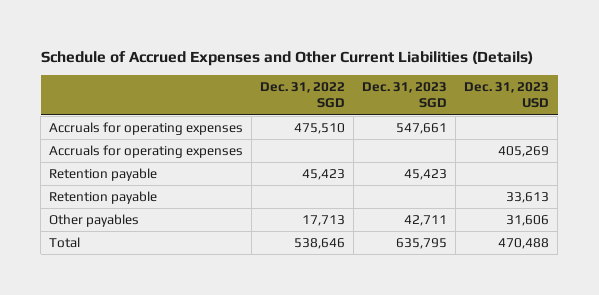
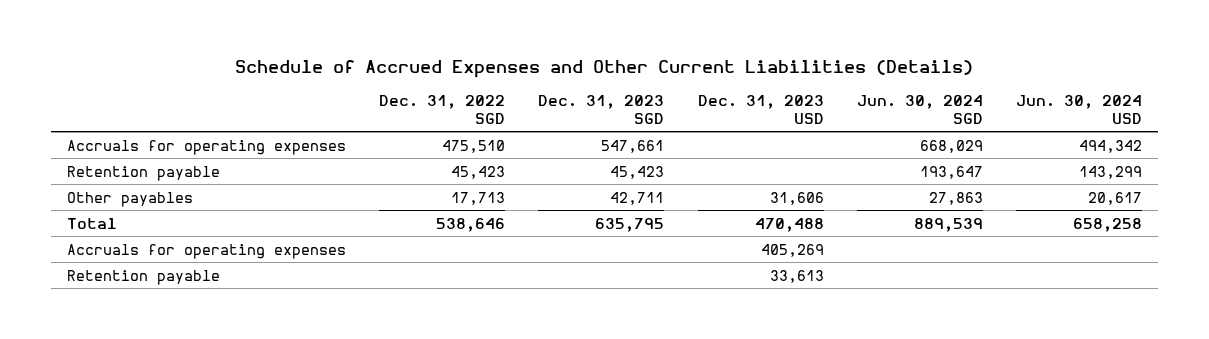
none -> [856,95,983,124] Jun. 30, 2024 SGD
none -> [1015,95,1142,124] Jun. 30, 2024 USD
[49,145,244,159] Accruals for operating expenses -> [67,243,347,259] Accruals for operating expenses
[49,191,158,205] Retention payable -> [67,269,221,285] Retention payable

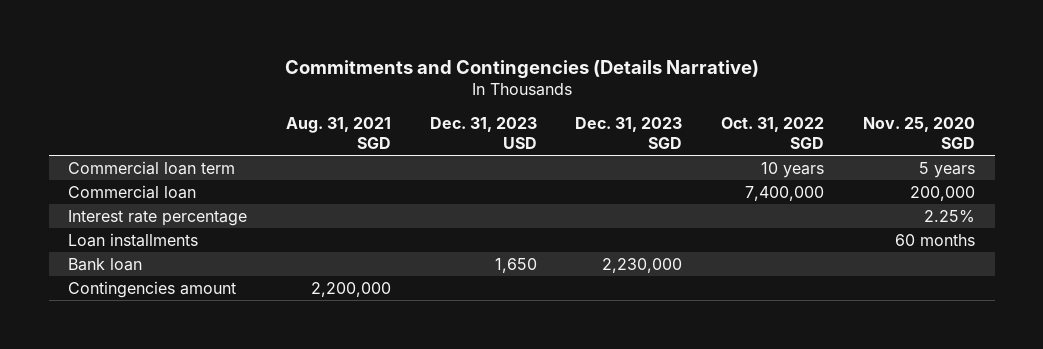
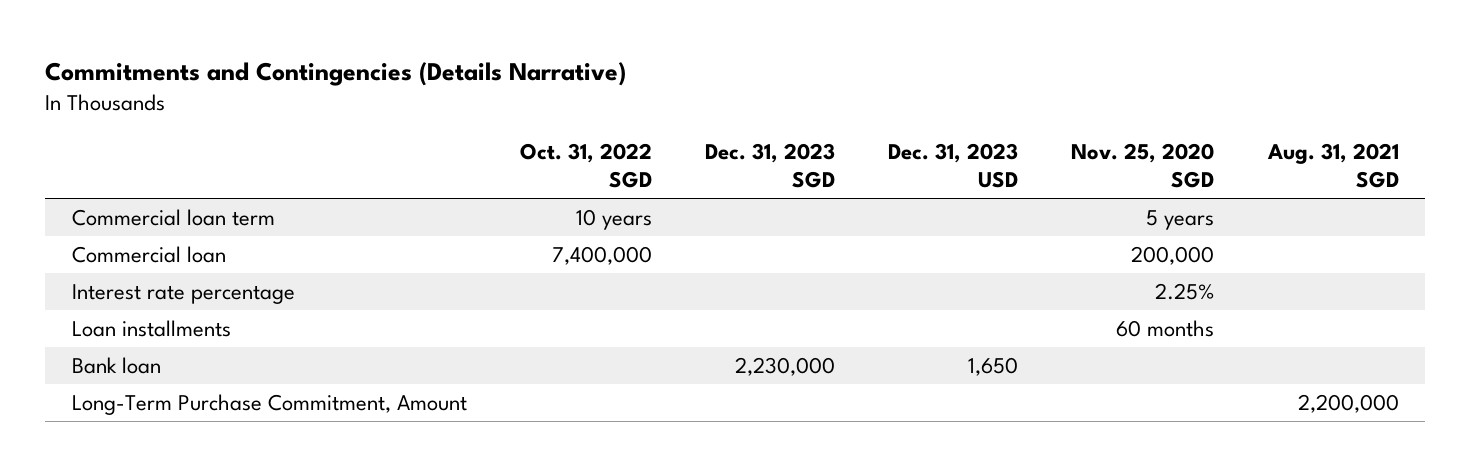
[67,280,236,298] Contingencies amount -> [72,393,468,415] Long-Term Purchase Commitment, Amount

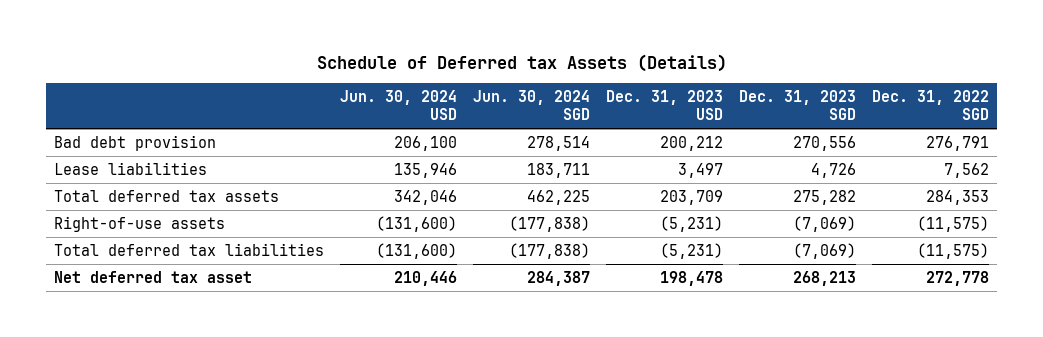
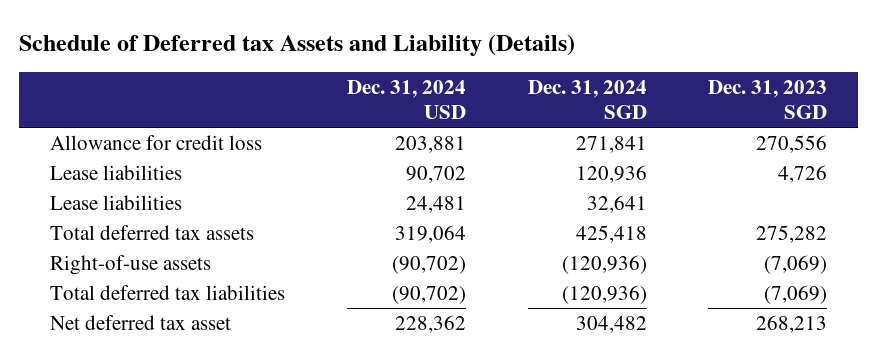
[316,53,727,72] Schedule of Deferred tax Assets (Details) -> [19,34,576,57] Schedule of Deferred tax Assets and Liability (Details)
[340,89,458,121] Jun. 30, 2024 USD -> none
[473,89,591,121] Jun. 30, 2024 SGD -> none
[606,89,724,121] Dec. 31, 2023 USD -> none
[872,89,990,121] Dec. 31, 2022 SGD -> none
none -> [346,80,466,119] Dec. 31, 2024 USD
none -> [527,80,647,119] Dec. 31, 2024 SGD
[53,134,216,151] Bad debt provision -> [50,134,263,150] Allowance for credit loss
none -> [50,194,183,210] Lease liabilities

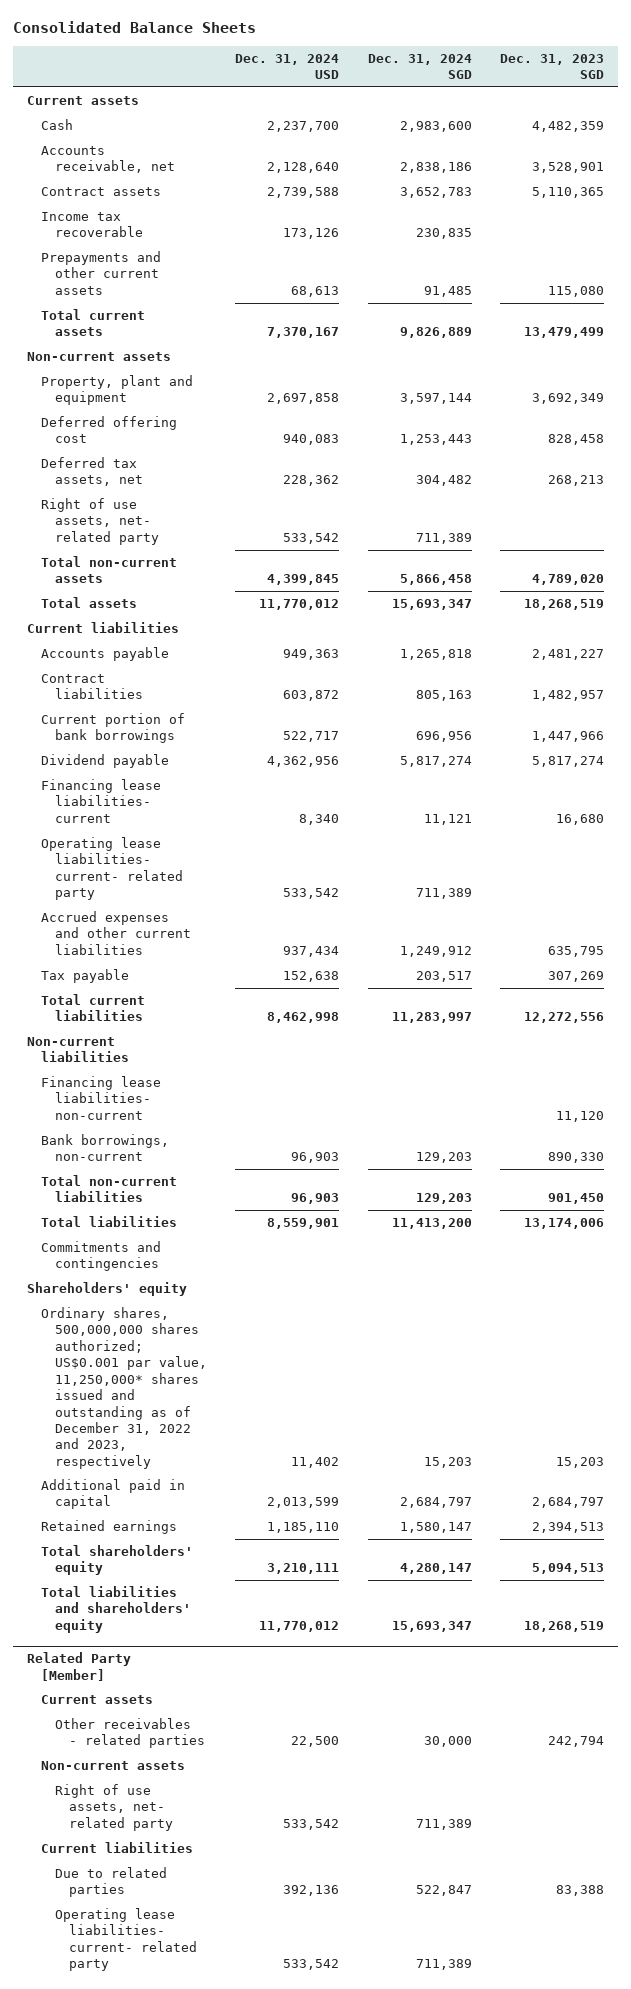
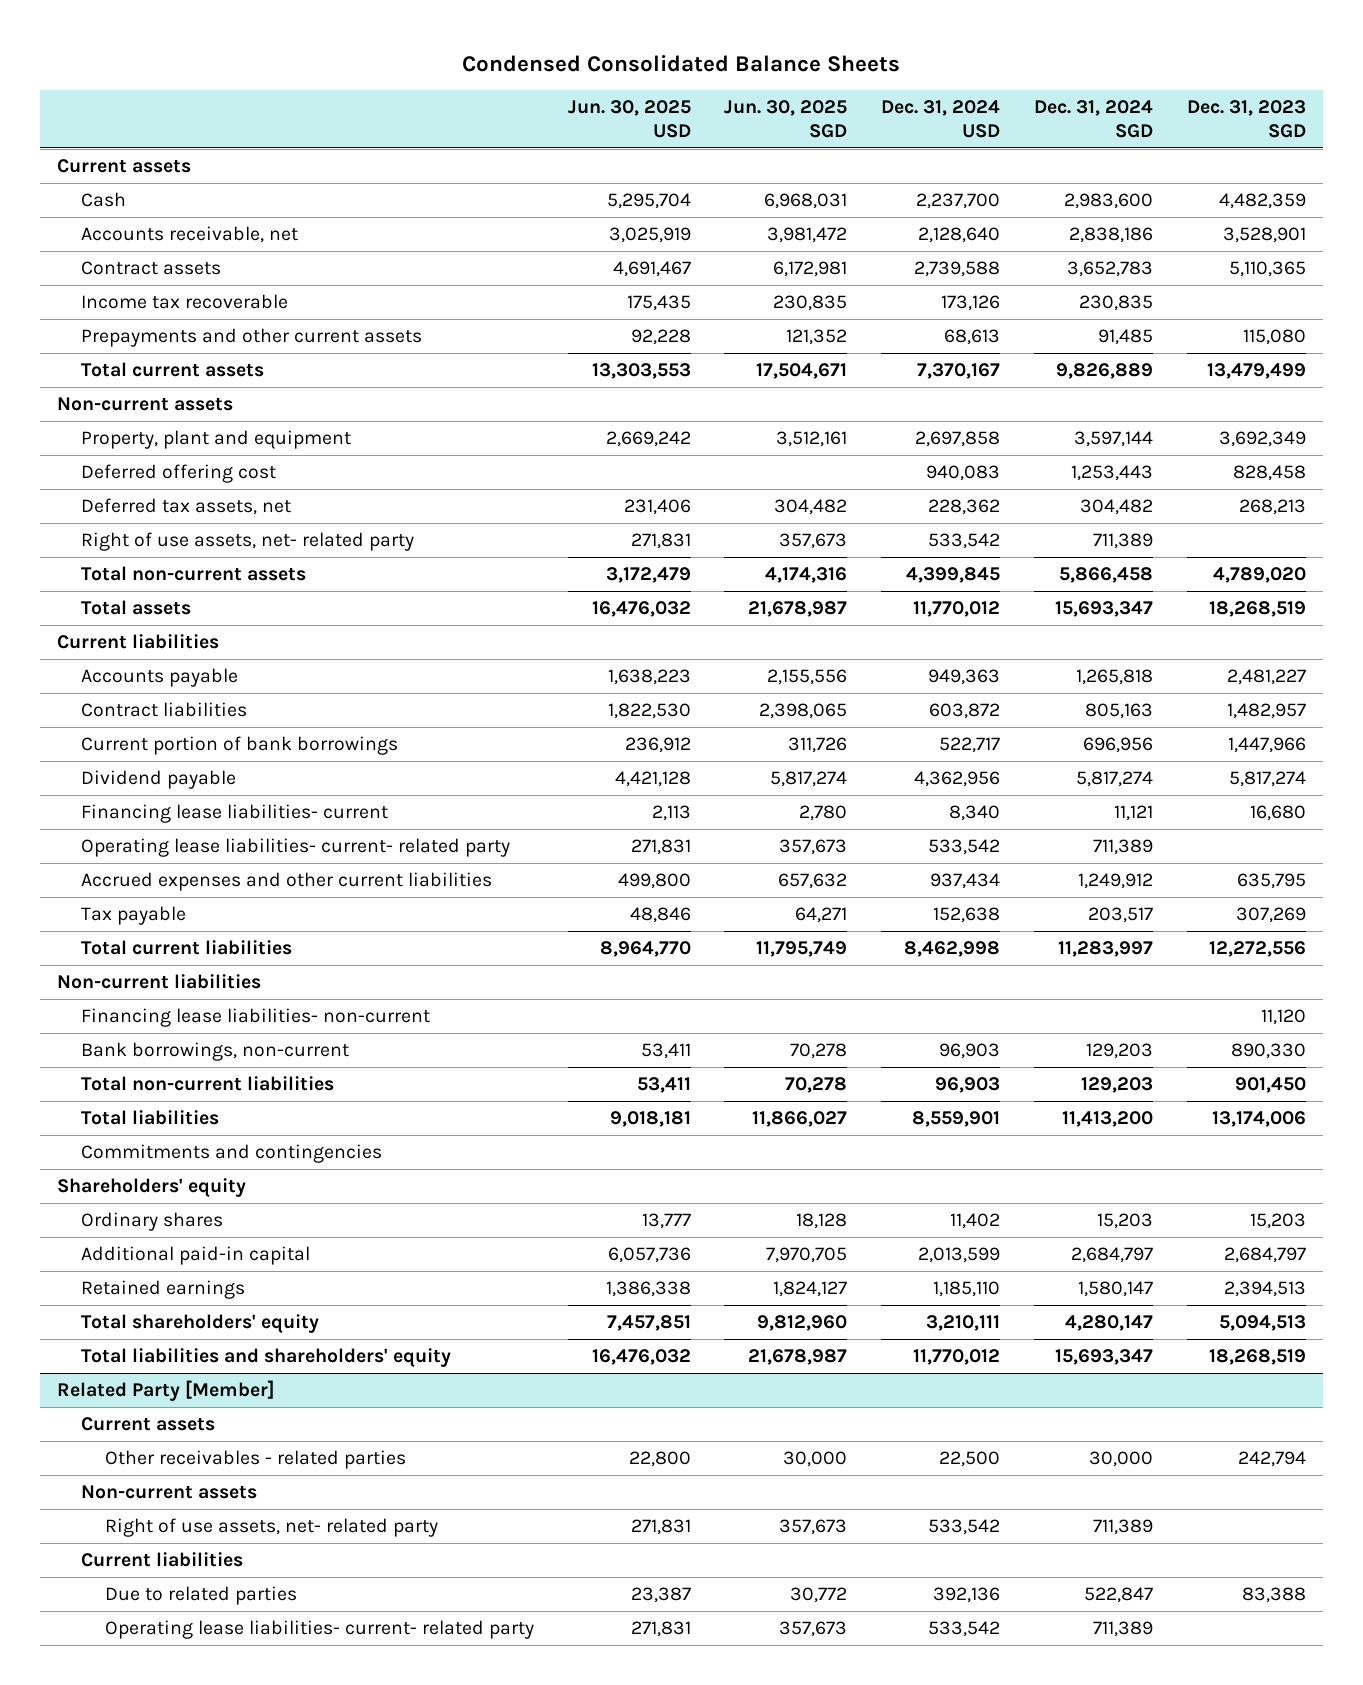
[12,20,256,33] Consolidated Balance Sheets -> [462,54,901,72] Condensed Consolidated Balance Sheets
none -> [567,100,691,139] Jun. 30, 2025 USD
none -> [724,100,848,139] Jun. 30, 2025 SGD
[41,1307,208,1469] Ordinary shares, 500,000,000 shares authorized; US$0.001 par value, 11,250,000* shares issued and outstanding as of December 31, 2022 and 2023, respectively -> [80,1212,223,1232] Ordinary shares
[41,1479,186,1510] Additional paid in capital -> [80,1246,310,1266] Additional paid-in capital

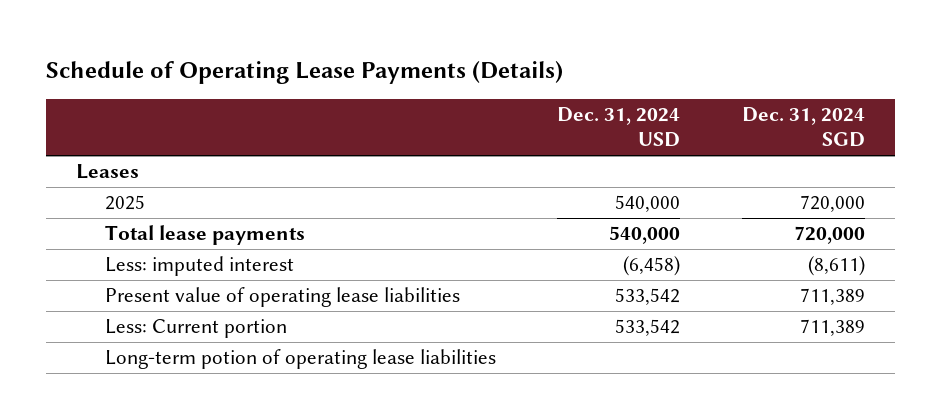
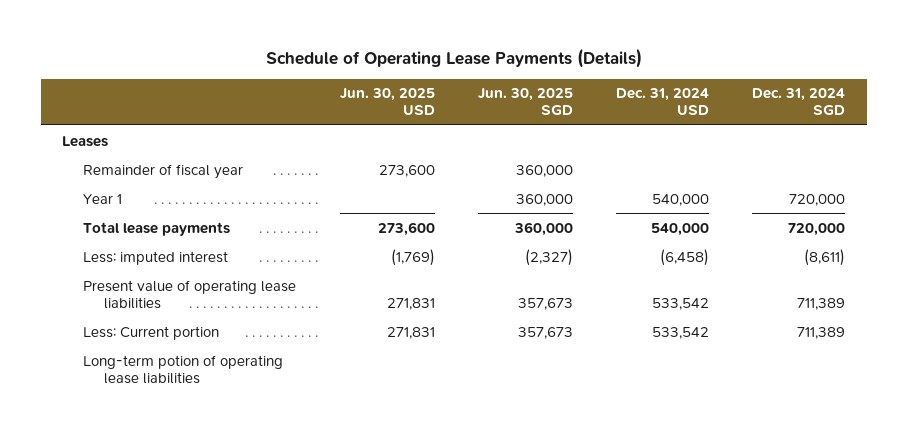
none -> [339,88,435,116] Jun. 30, 2025 USD
none -> [477,88,573,116] Jun. 30, 2025 SGD
none -> [83,163,244,179] Remainder of fiscal year
[105,195,146,211] 2025 -> [83,193,123,204] Year 1

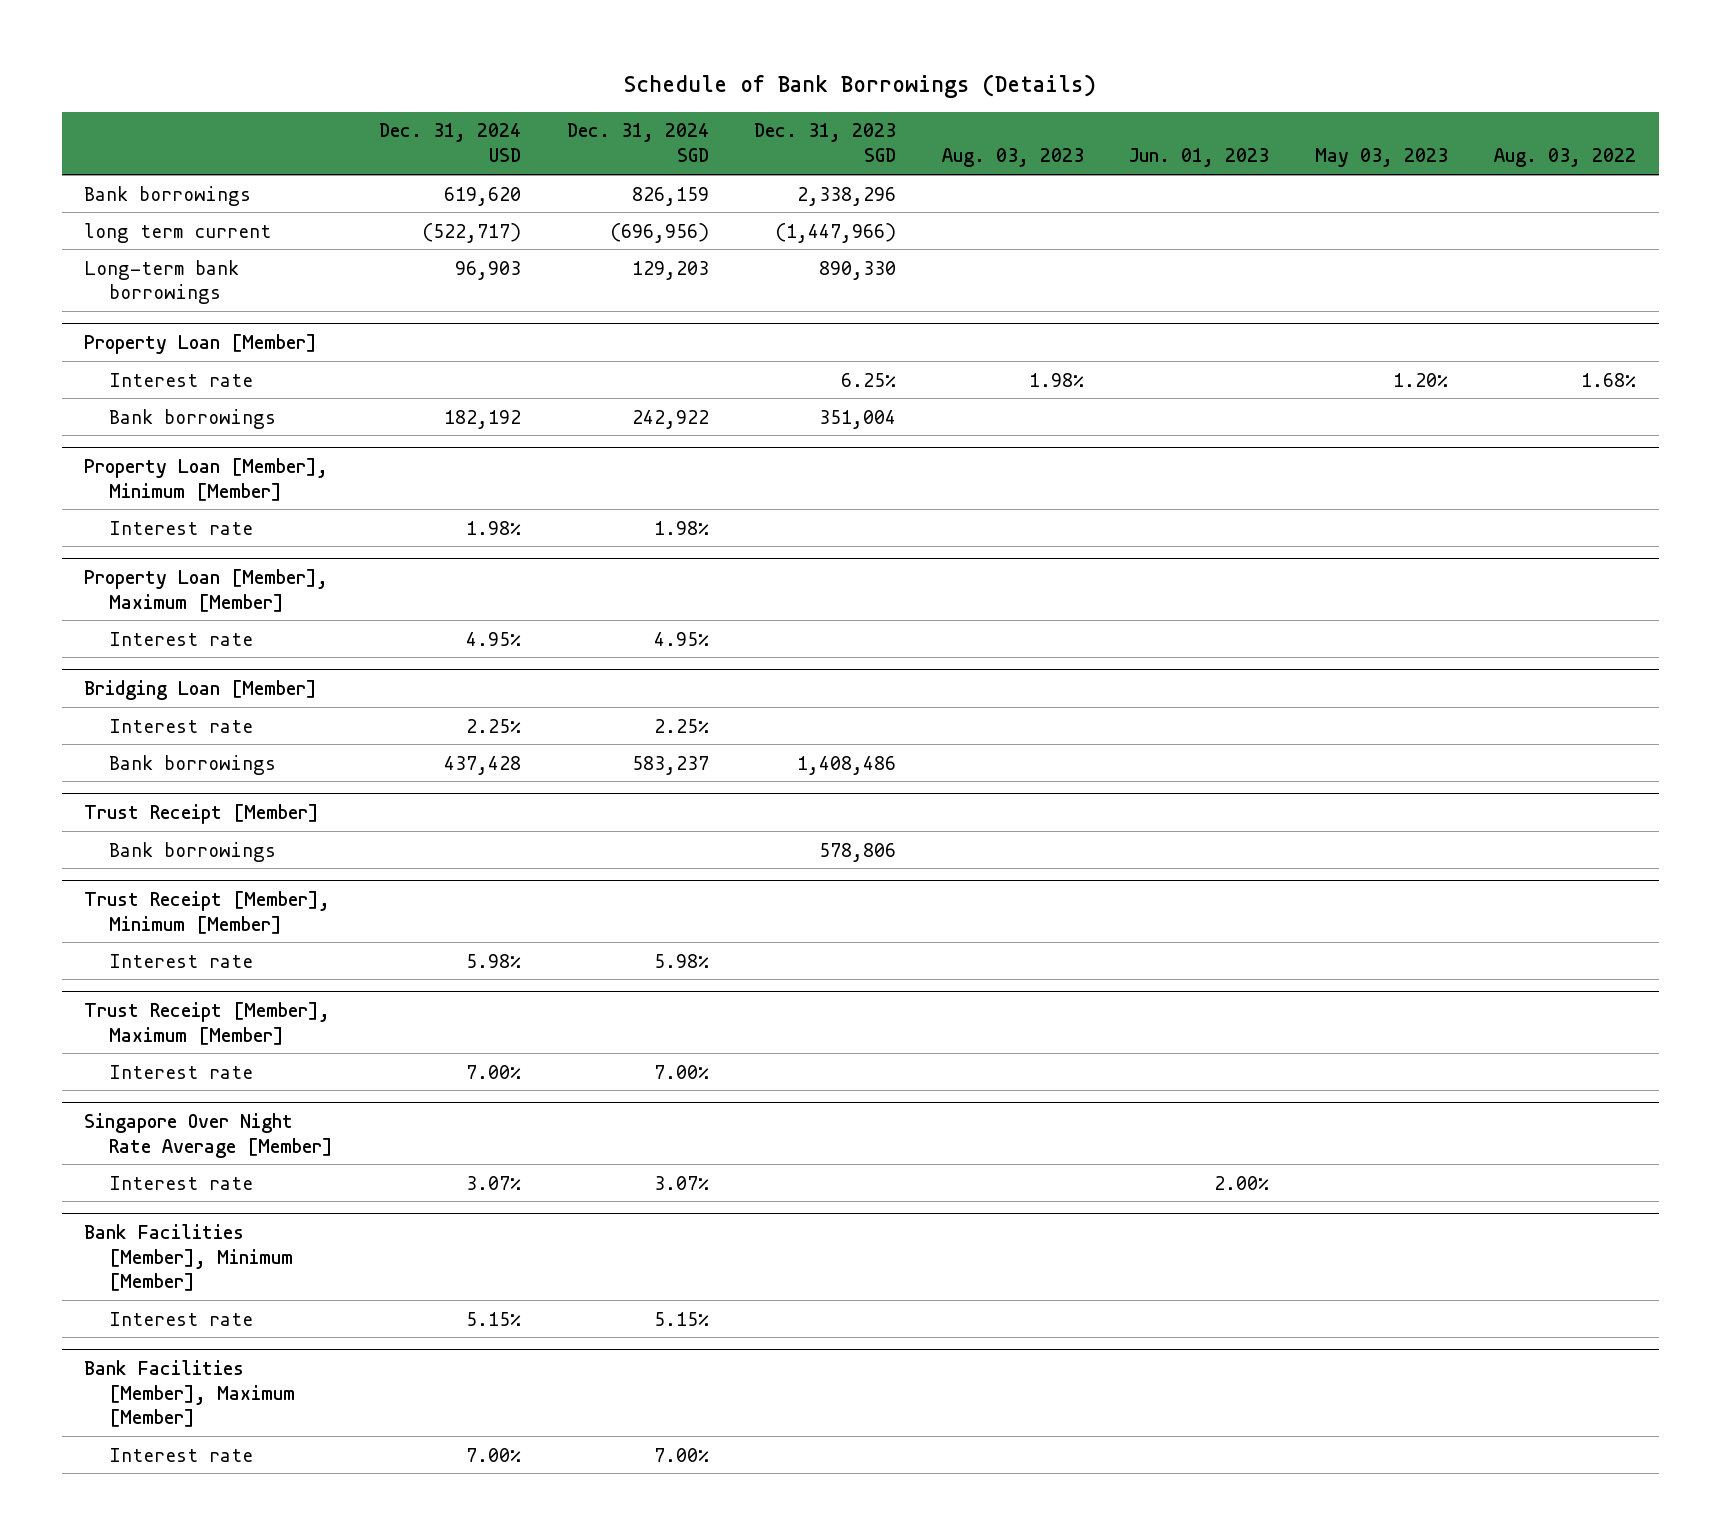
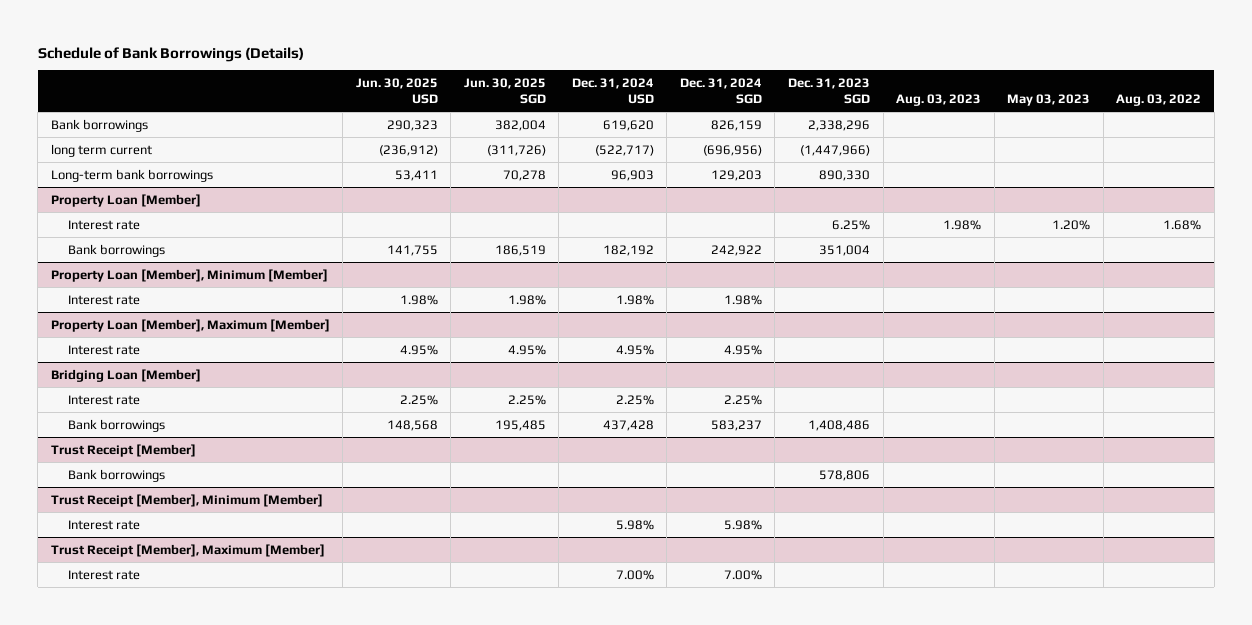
[1129,148,1270,168] Jun. 01, 2023 -> none
none -> [355,78,438,104] Jun. 30, 2025 USD
none -> [463,78,546,104] Jun. 30, 2025 SGD
[84,1112,334,1158] Singapore Over Night Rate Average [Member] -> none
[109,1175,254,1190] Interest rate -> none
[84,1223,294,1292] Bank Facilities [Member], Minimum [Member] -> none
[109,1311,254,1326] Interest rate -> none
[84,1359,296,1428] Bank Facilities [Member], Maximum [Member] -> none
[109,1447,254,1462] Interest rate -> none

